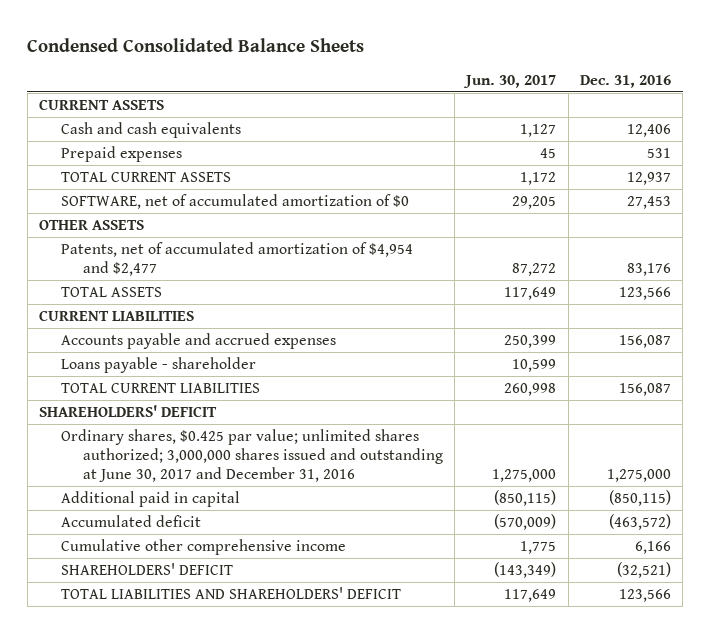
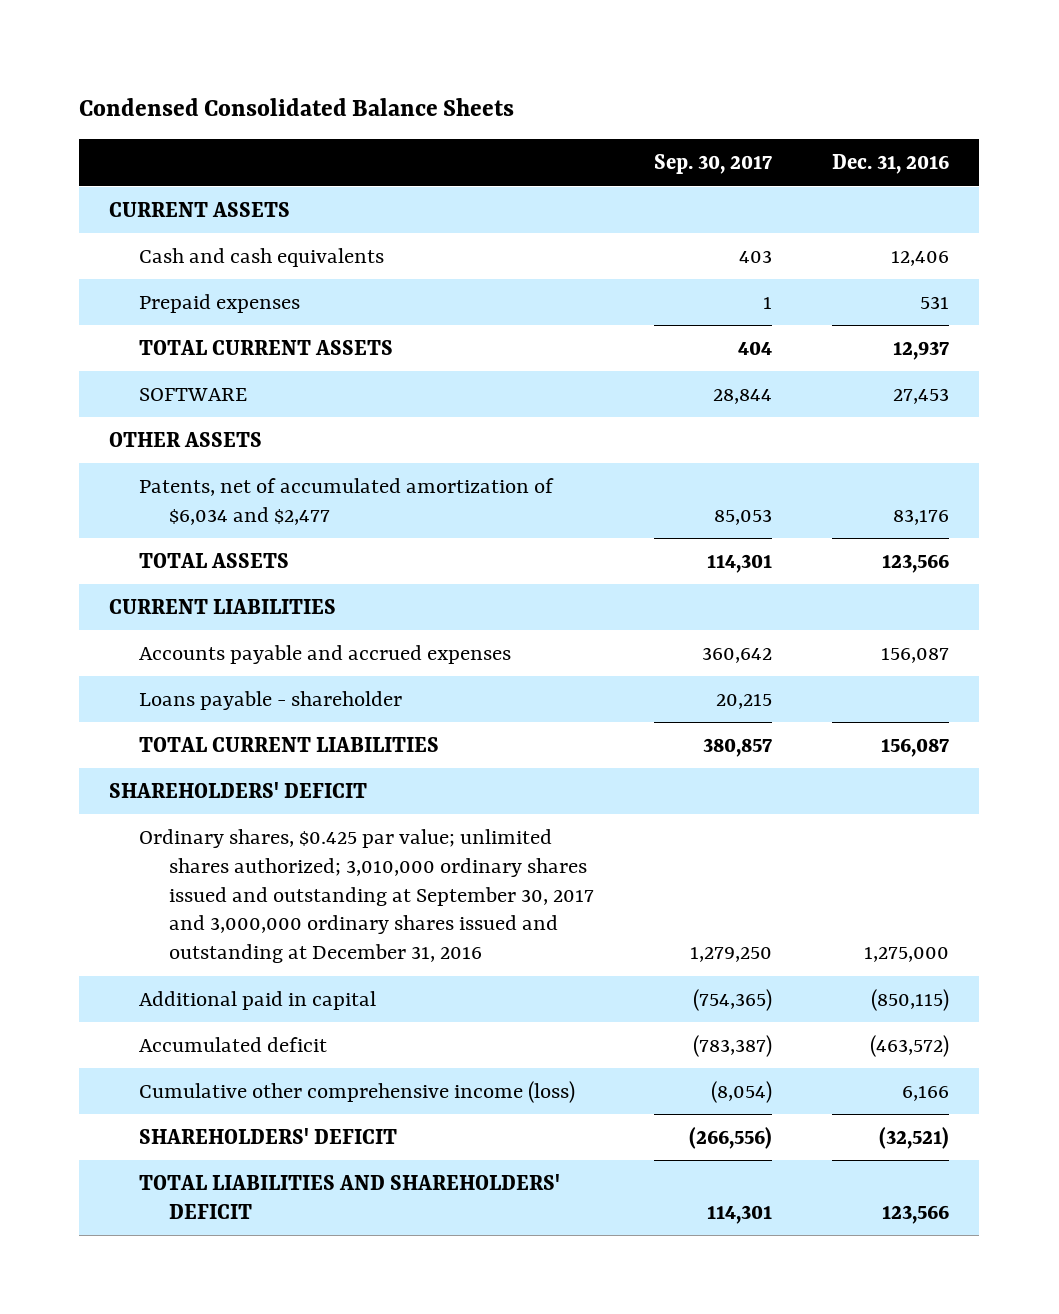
[463,74,557,88] Jun. 30, 2017 -> none
none -> [654,154,773,175] Sep. 30, 2017
[60,193,409,209] SOFTWARE, net of accumulated amortization of $0 -> [139,387,248,401] SOFTWARE
[60,241,413,277] Patents, net of accumulated amortization of $4,954 and $2,477 -> [139,477,555,525] Patents, net of accumulated amortization of $6,034 and $2,477
[60,428,443,483] Ordinary shares, $0.425 par value; unlimited shares authorized; 3,000,000 shares issued and outstanding at June 30, 2017 and December 31, 2016 -> [139,828,594,964] Ordinary shares, $0.425 par value; unlimited shares authorized; 3,010,000 ordinary shares issued and outstanding at September 30, 2017 and 3,000,000 ordinary shares issued and outstanding at December 31, 2016
[60,538,346,555] Cumulative other comprehensive income -> [139,1080,576,1103] Cumulative other comprehensive income (loss)

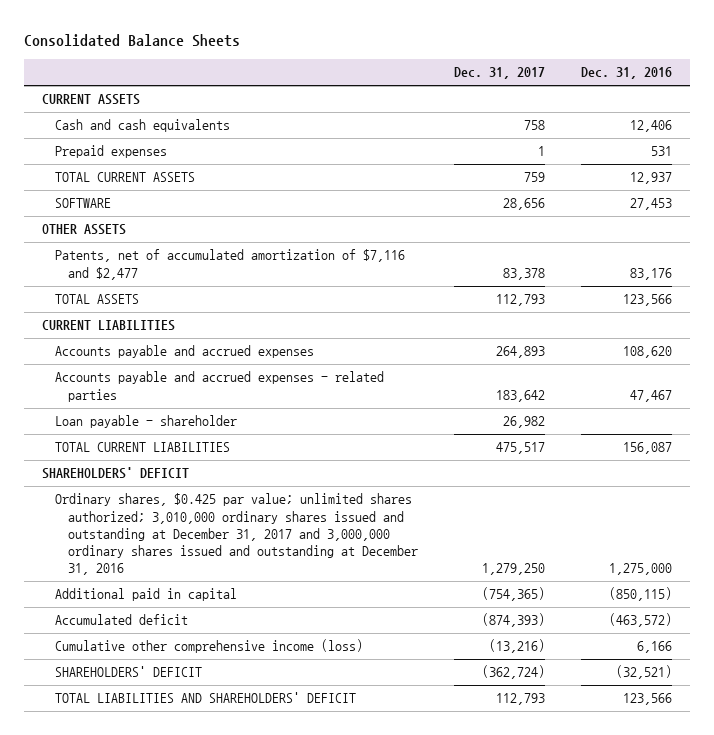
[79,97,515,116] Condensed Consolidated Balance Sheets -> [24,34,241,48] Consolidated Balance Sheets
[654,154,773,175] Sep. 30, 2017 -> none
none -> [453,67,545,80] Dec. 31, 2017
[139,477,555,525] Patents, net of accumulated amortization of $6,034 and $2,477 -> [55,249,406,280] Patents, net of accumulated amortization of $7,116 and $2,477
[881,647,950,663] 156,087 -> [622,346,672,359] 108,620
none -> [55,371,385,402] Accounts payable and accrued expenses - related parties
[139,690,403,710] Loans payable - shareholder -> [55,415,238,429] Loan payable - shareholder
[139,828,594,964] Ordinary shares, $0.425 par value; unlimited shares authorized; 3,010,000 ordinary shares issued and outstanding at September 30, 2017 and 3,000,000 ordinary shares issued and outstanding at December 31, 2016 -> [55,493,419,576] Ordinary shares, $0.425 par value; unlimited shares authorized; 3,010,000 ordinary shares issued and outstanding at December 31, 2017 and 3,000,000 ordinary shares issued and outstanding at December 31, 2016

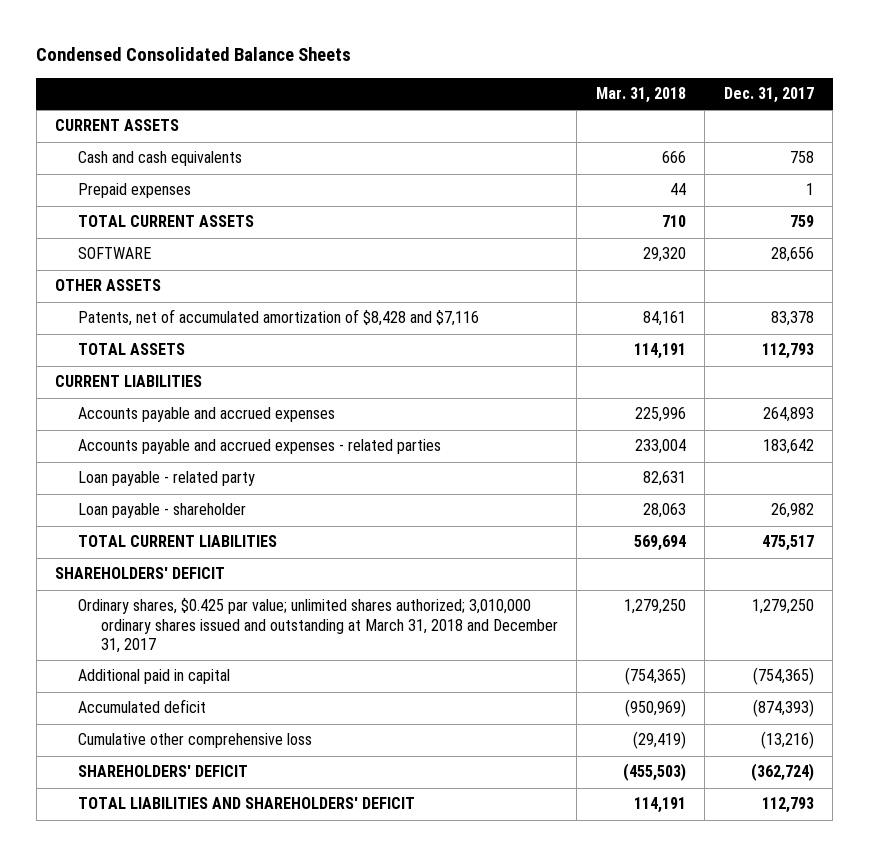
[24,34,241,48] Consolidated Balance Sheets -> [36,47,352,62] Condensed Consolidated Balance Sheets
[580,67,672,80] Dec. 31, 2016 -> none
none -> [595,87,686,104] Mar. 31, 2018
[55,249,406,280] Patents, net of accumulated amortization of $7,116 and $2,477 -> [78,309,480,327] Patents, net of accumulated amortization of $8,428 and $7,116
none -> [78,471,256,487] Loan payable - related party
[55,493,419,576] Ordinary shares, $0.425 par value; unlimited shares authorized; 3,010,000 ordinary shares issued and outstanding at December 31, 2017 and 3,000,000 ordinary shares issued and outstanding at December 31, 2016 -> [78,598,559,653] Ordinary shares, $0.425 par value; unlimited shares authorized; 3,010,000 ordinary shares issued and outstanding at March 31, 2018 and December 31, 2017
[55,639,364,654] Cumulative other comprehensive income (loss) -> [78,733,313,749] Cumulative other comprehensive loss

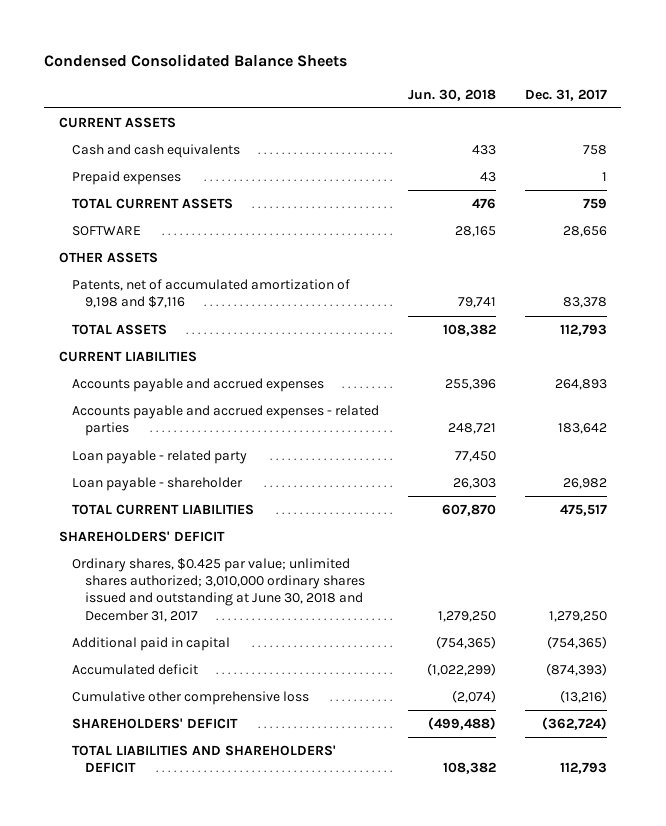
[595,87,686,104] Mar. 31, 2018 -> none
none -> [407,88,496,101] Jun. 30, 2018
[78,309,480,327] Patents, net of accumulated amortization of $8,428 and $7,116 -> [71,279,350,309] Patents, net of accumulated amortization of 9,198 and $7,116
[78,598,559,653] Ordinary shares, $0.425 par value; unlimited shares authorized; 3,010,000 ordinary shares issued and outstanding at March 31, 2018 and December 31, 2017 -> [71,558,366,622] Ordinary shares, $0.425 par value; unlimited shares authorized; 3,010,000 ordinary shares issued and outstanding at June 30, 2018 and December 31, 2017

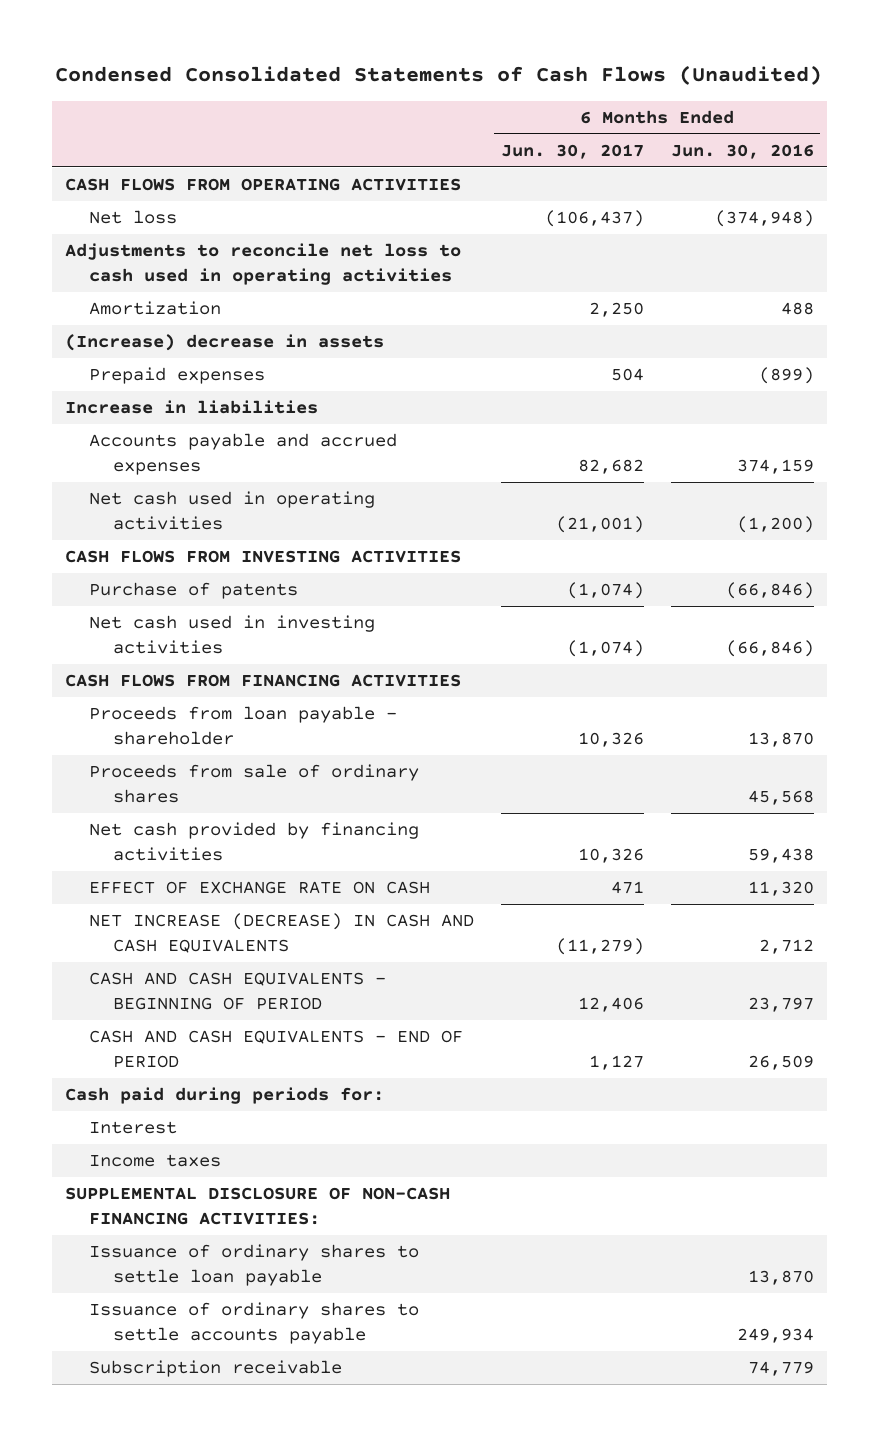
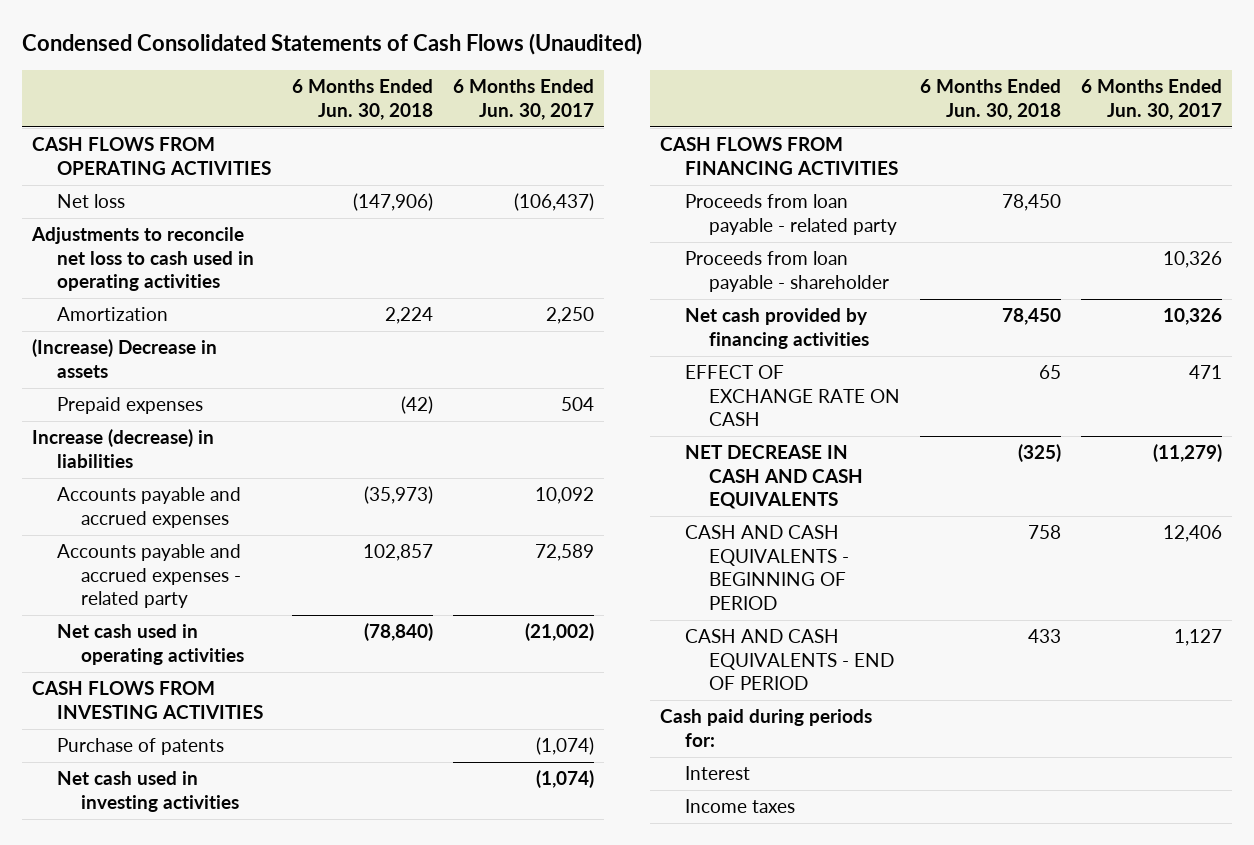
[670,143,814,159] Jun. 30, 2016 -> none
none -> [292,79,434,120] 6 Months Ended Jun. 30, 2018
[64,334,384,352] (Increase) decrease in assets -> [32,339,218,378] (Increase) Decrease in assets
[64,400,318,415] Increase in liabilities -> [32,429,215,468] Increase (decrease) in liabilities
[577,458,644,474] 82,682 -> [534,487,594,505] 10,092
none -> [56,544,242,609] Accounts payable and accrued expenses - related party
[555,515,644,533] (21,001) -> [524,623,594,642] (21,002)
none -> [684,194,898,235] Proceeds from loan payable - related party
[89,764,420,803] Proceeds from sale of ordinary shares -> none
[89,913,475,953] NET INCREASE (DECREASE) IN CASH AND CASH EQUIVALENTS -> [684,445,864,510] NET DECREASE IN CASH AND CASH EQUIVALENTS
[64,1187,450,1225] SUPPLEMENTAL DISCLOSURE OF NON-CASH FINANCING ACTIVITIES: -> none
[89,1244,420,1286] Issuance of ordinary shares to settle loan payable -> none
[89,1302,420,1344] Issuance of ordinary shares to settle accounts payable -> none
[89,1360,343,1378] Subscription receivable -> none

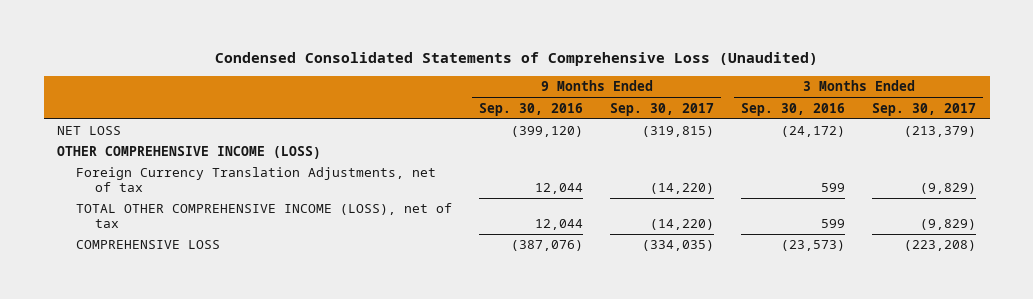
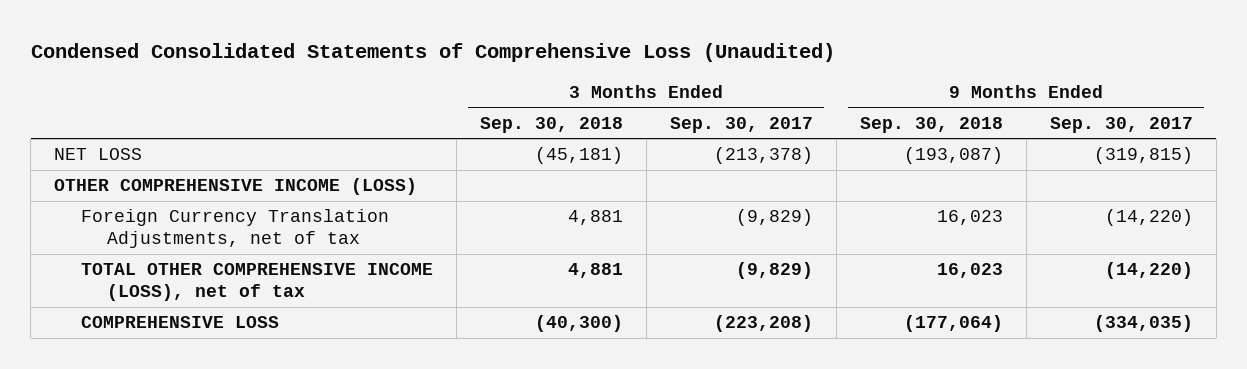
[479,102,584,116] Sep. 30, 2016 -> none
[741,102,846,116] Sep. 30, 2016 -> none
none -> [479,116,623,133] Sep. 30, 2018
none -> [859,116,1003,133] Sep. 30, 2018
[904,126,977,138] (213,379) -> [713,147,813,165] (213,378)

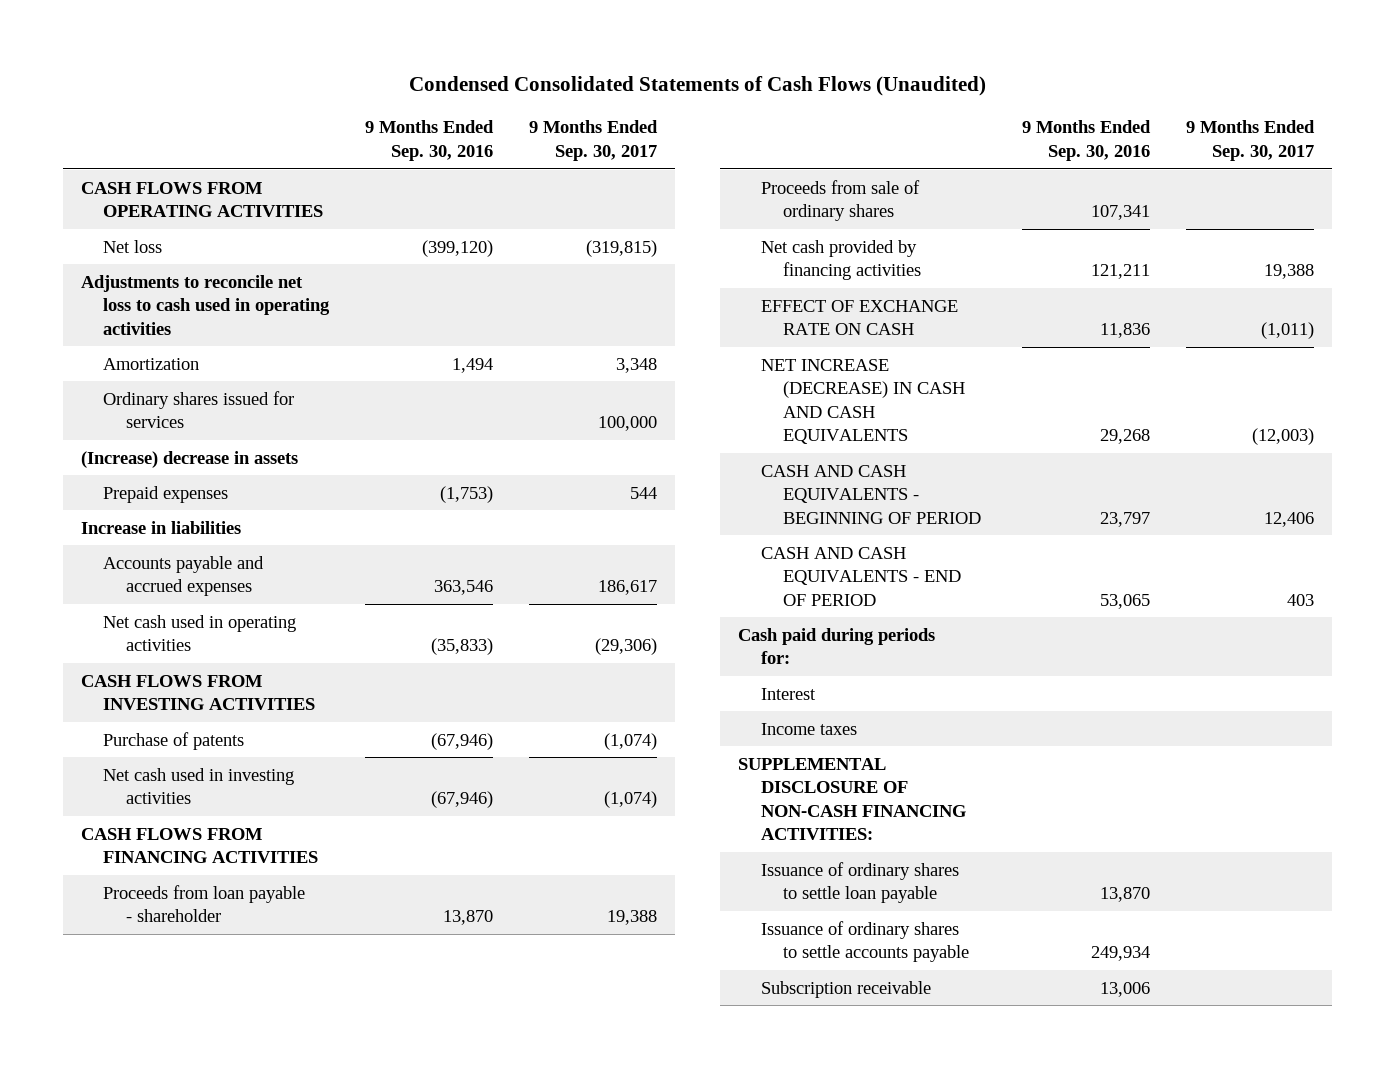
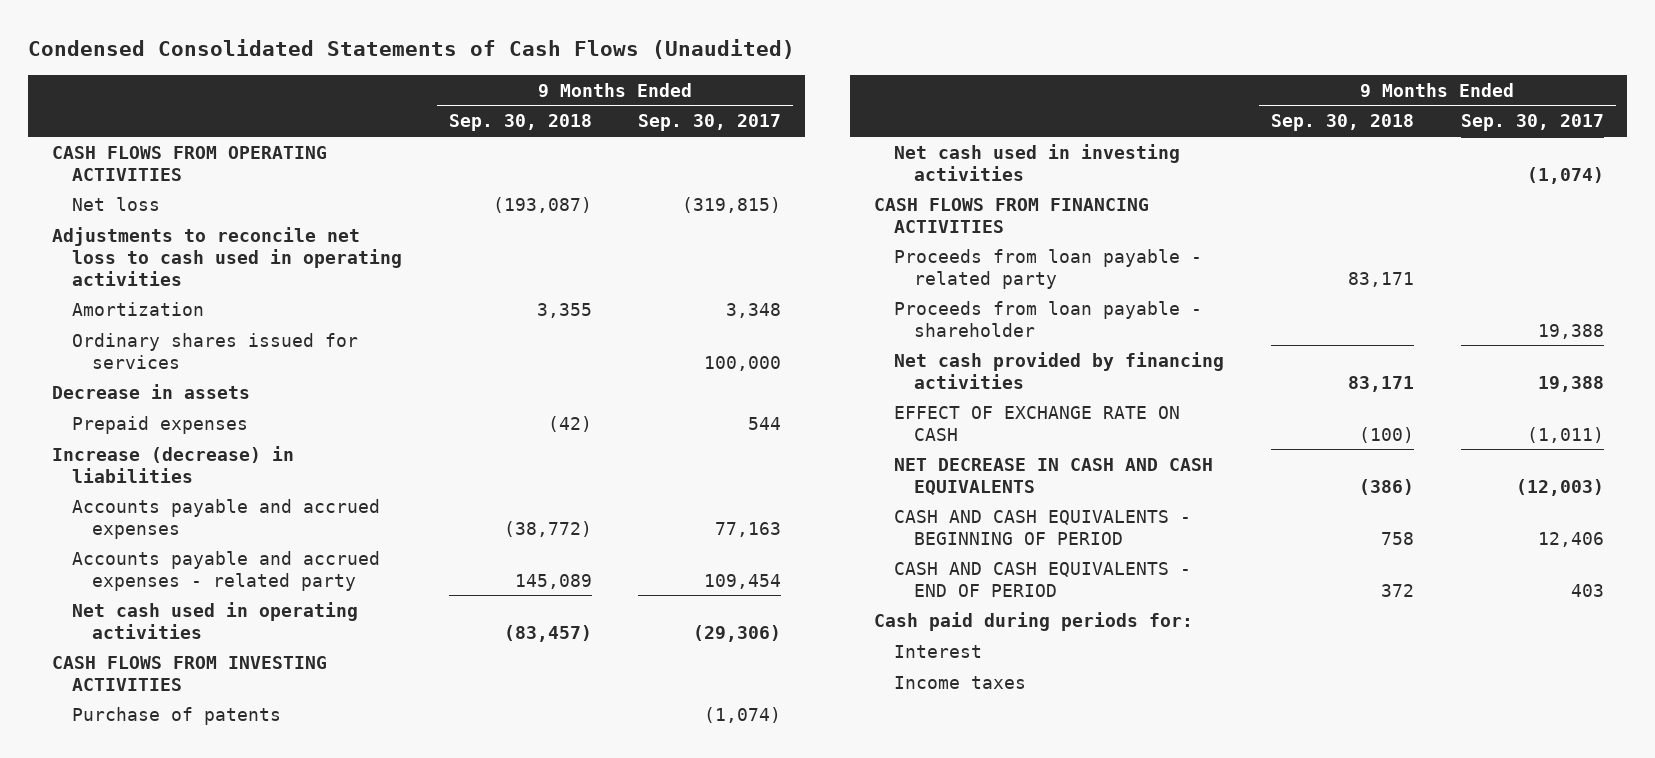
[365,120,495,161] 9 Months Ended Sep. 30, 2016 -> none
none -> [448,114,592,132] Sep. 30, 2018
[80,450,298,468] (Increase) decrease in assets -> [51,383,250,399] Decrease in assets
[80,520,241,534] Increase in liabilities -> [51,445,294,483] Increase (decrease) in liabilities
[597,580,657,596] 186,617 -> [715,521,782,537] 77,163
none -> [71,550,380,591] Accounts payable and accrued expenses - related party
none -> [893,248,1202,289] Proceeds from loan payable - related party
[760,179,920,222] Proceeds from sale of ordinary shares -> none
[760,358,965,445] NET INCREASE (DECREASE) IN CASH AND CASH EQUIVALENTS -> [893,457,1213,495] NET DECREASE IN CASH AND CASH EQUIVALENTS
[738,757,966,841] SUPPLEMENTAL DISCLOSURE OF NON-CASH FINANCING ACTIVITIES: -> none
[760,861,959,904] Issuance of ordinary shares to settle loan payable -> none
[760,920,969,963] Issuance of ordinary shares to settle accounts payable -> none
[760,980,931,998] Subscription receivable -> none

